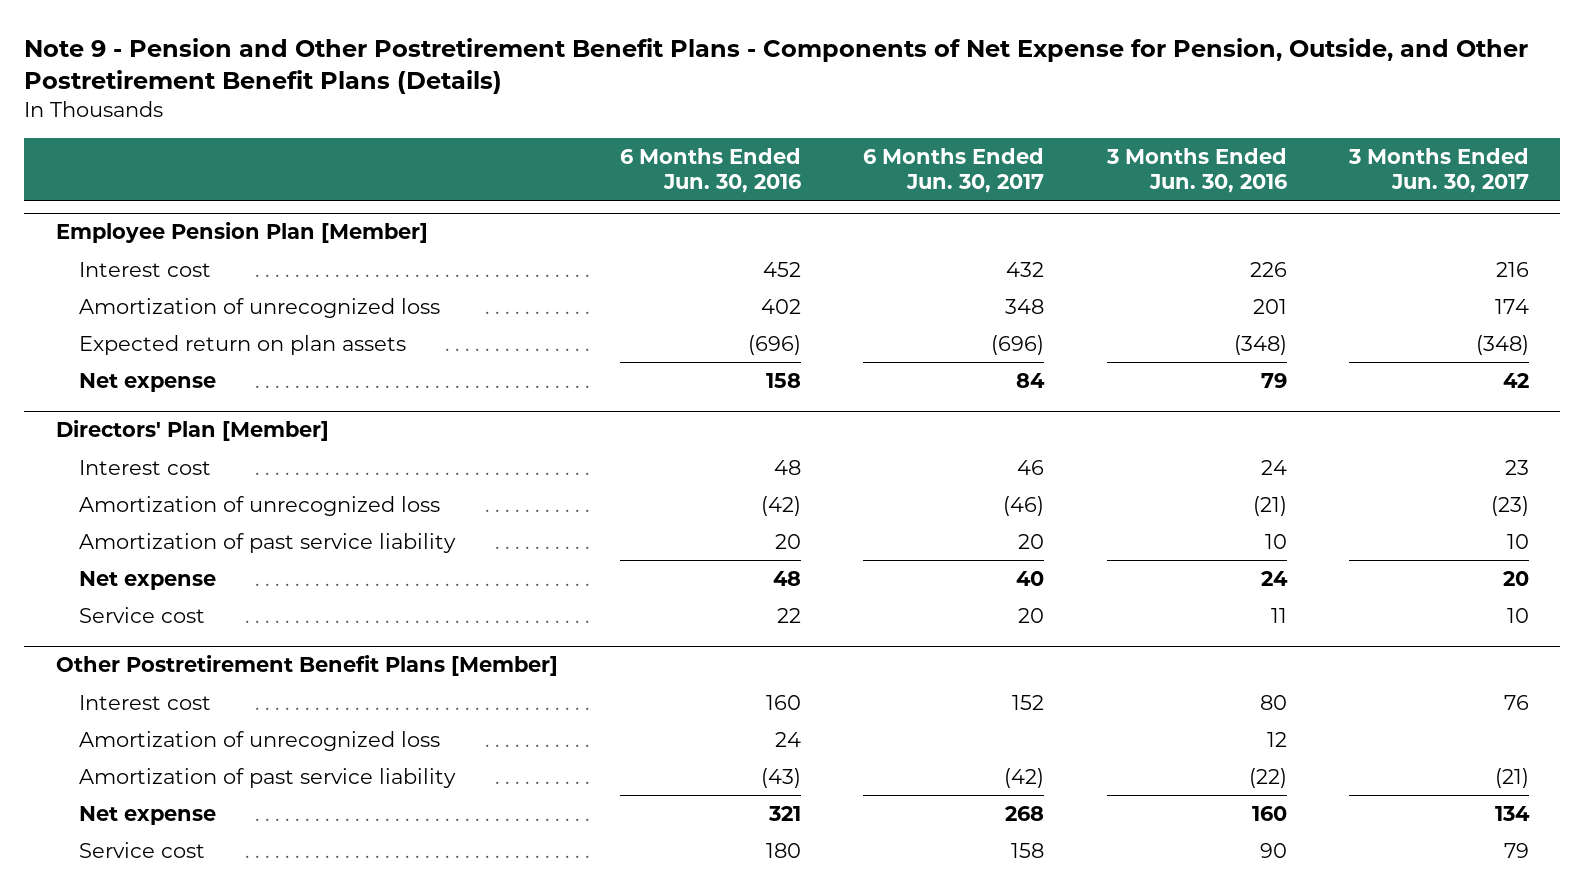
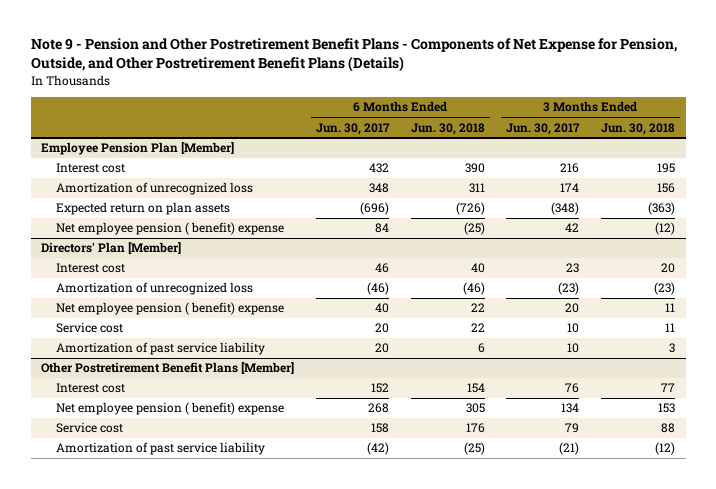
[619,148,801,193] 6 Months Ended Jun. 30, 2016 -> none
[1105,148,1287,193] 3 Months Ended Jun. 30, 2016 -> none
none -> [410,122,485,135] Jun. 30, 2018
none -> [600,122,675,135] Jun. 30, 2018
[79,372,217,392] Net expense -> [55,222,284,236] Net employee pension ( benefit) expense
[79,570,217,590] Net expense -> [55,302,284,316] Net employee pension ( benefit) expense
[79,532,457,553] Amortization of past service liability -> [55,342,265,356] Amortization of past service liability
[79,730,441,751] Amortization of unrecognized loss -> none
[79,805,217,825] Net expense -> [55,402,284,416] Net employee pension ( benefit) expense
[79,767,457,788] Amortization of past service liability -> [55,442,265,456] Amortization of past service liability

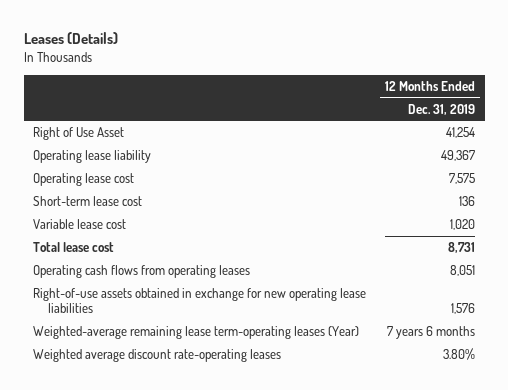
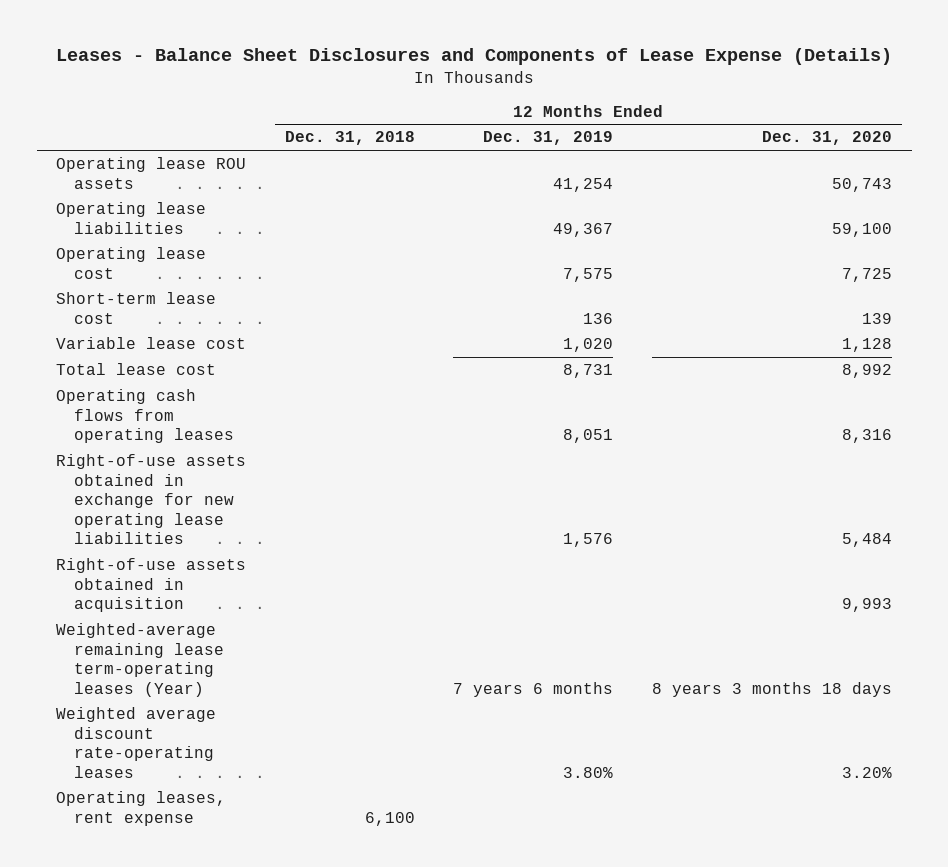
[23,32,118,45] Leases (Details) -> [56,48,893,66] Leases - Balance Sheet Disclosures and Components of Lease Expense (Details)
none -> [284,131,415,146] Dec. 31, 2018
none -> [762,131,893,146] Dec. 31, 2020
[33,127,125,141] Right of Use Asset -> [56,157,247,189] Operating lease ROU assets
[33,150,152,164] Operating lease liability -> [56,202,207,234] Operating lease liabilities
none -> [56,558,247,613] Right-of-use assets obtained in acquisition
none -> [56,791,227,826] Operating leases, rent expense

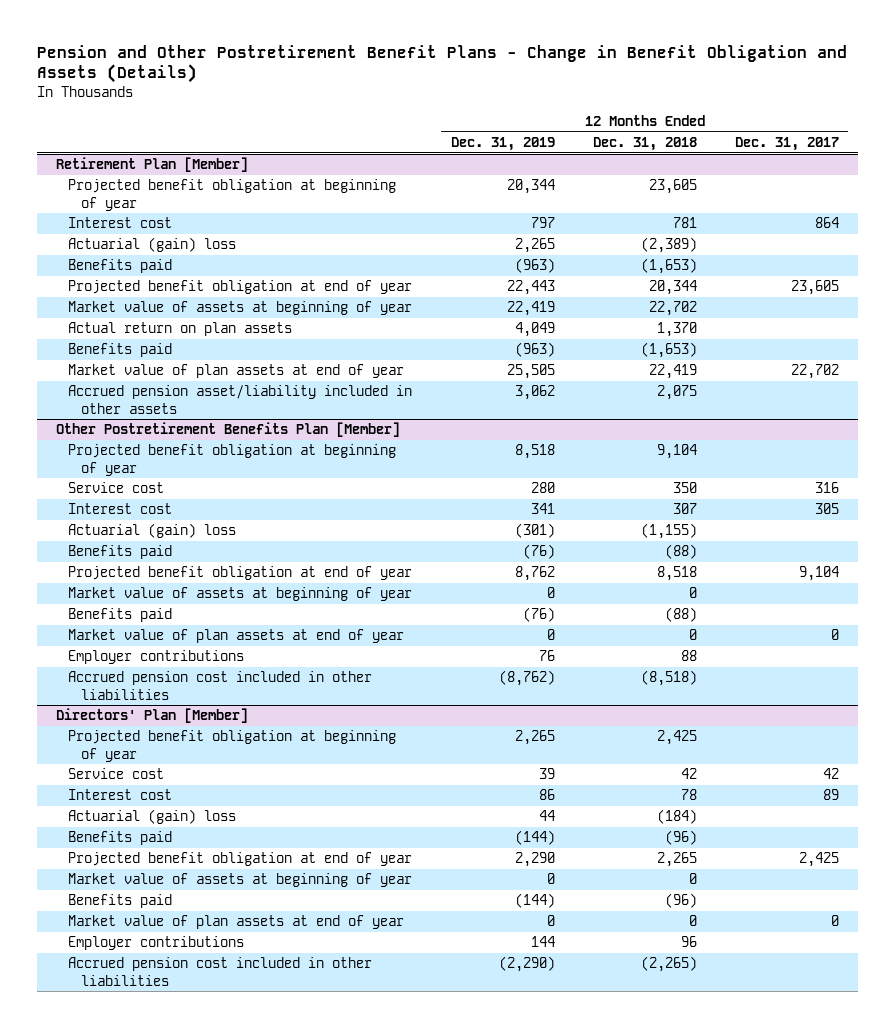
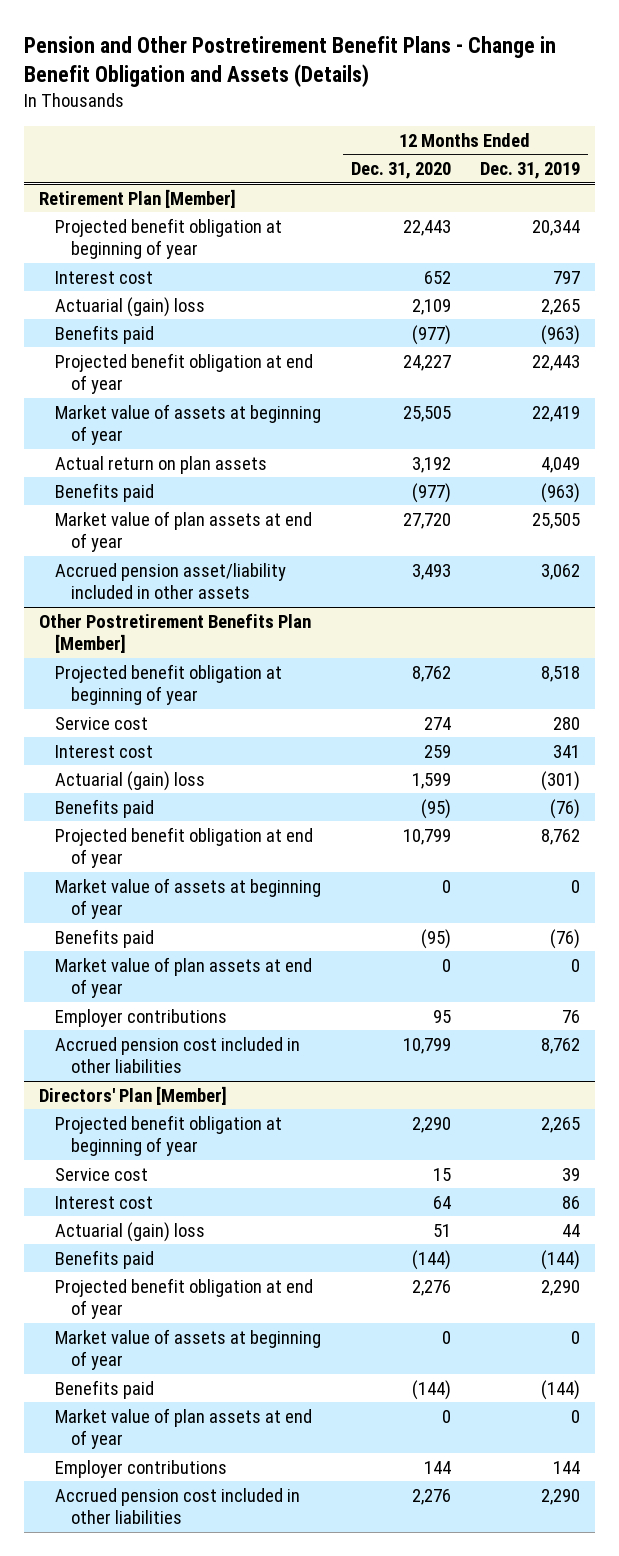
[592,136,697,151] Dec. 31, 2018 -> none
[734,136,839,151] Dec. 31, 2017 -> none
none -> [350,162,451,180] Dec. 31, 2020
[498,670,555,687] (8,762) -> [541,1037,581,1054] 8,762
[498,956,555,973] (2,290) -> [541,1488,581,1505] 2,290

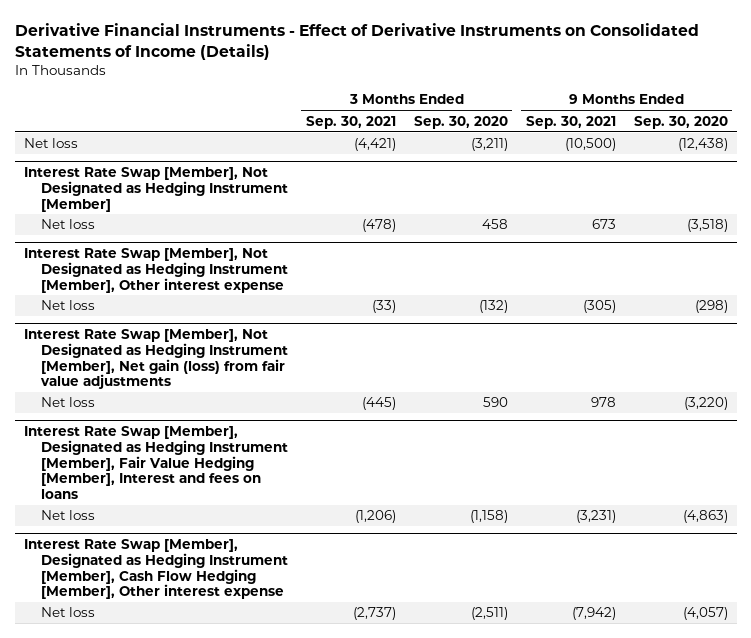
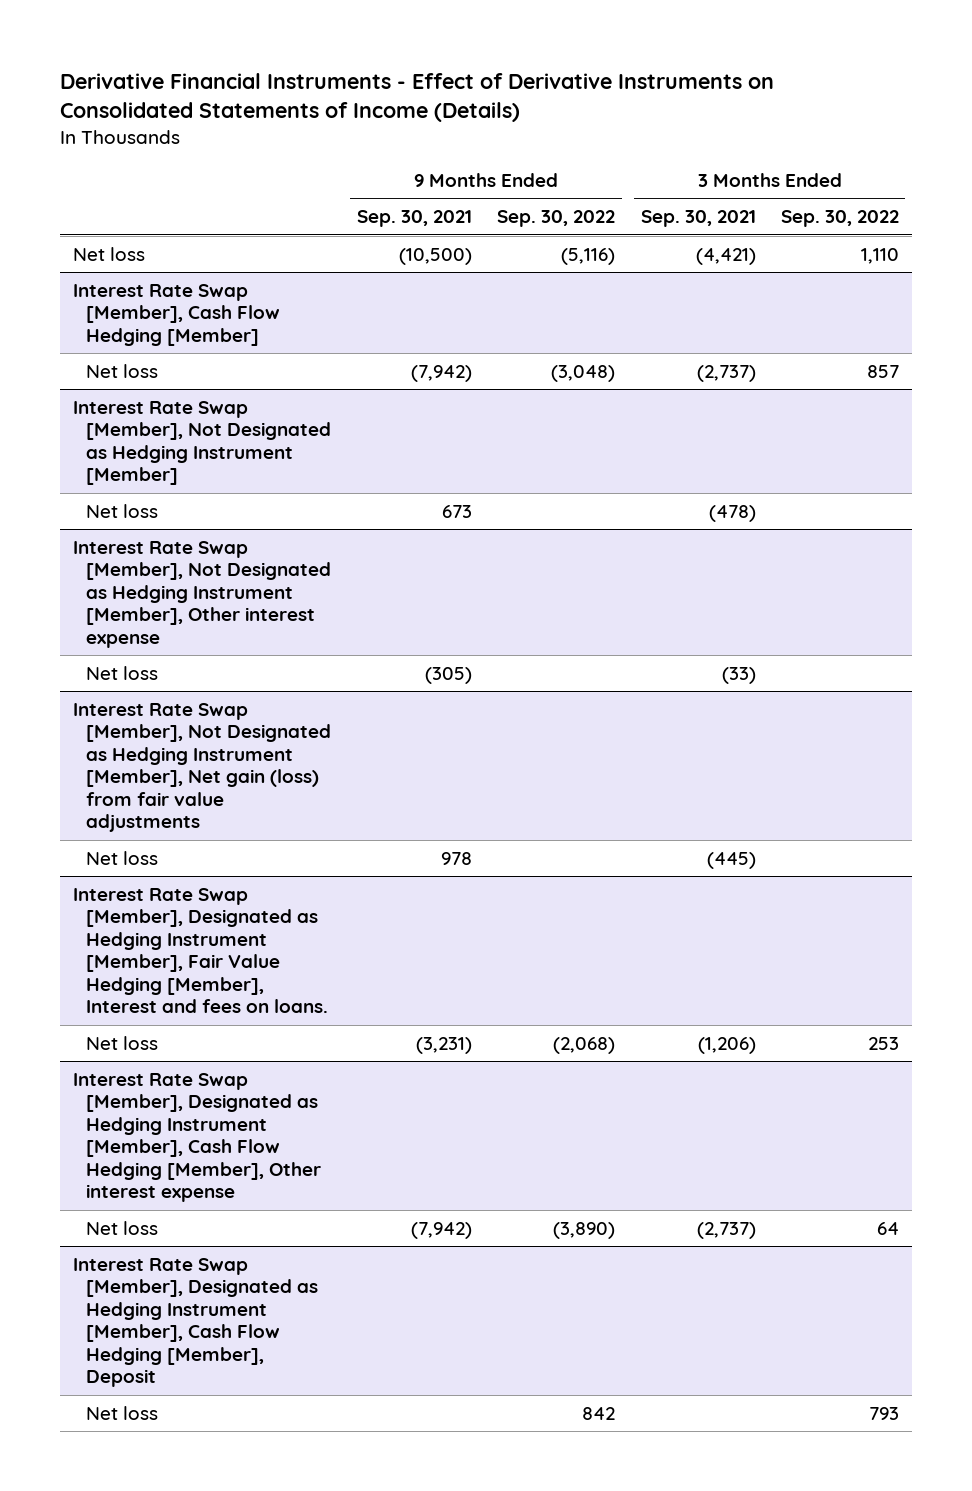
[413,115,508,129] Sep. 30, 2020 -> none
[633,115,728,129] Sep. 30, 2020 -> none
none -> [497,210,616,228] Sep. 30, 2022
none -> [781,210,900,228] Sep. 30, 2022
none -> [72,283,281,346] Interest Rate Swap [Member], Cash Flow Hedging [Member]
none -> [86,363,159,378] Net loss
[23,426,288,499] Interest Rate Swap [Member], Designated as Hedging Instrument [Member], Fair Value Hedging [Member], Interest and fees on loans -> [72,887,329,1014] Interest Rate Swap [Member], Designated as Hedging Instrument [Member], Fair Value Hedging [Member], Interest and fees on loans.
none -> [72,1257,319,1388] Interest Rate Swap [Member], Designated as Hedging Instrument [Member], Cash Flow Hedging [Member], Deposit
none -> [86,1405,159,1420] Net loss

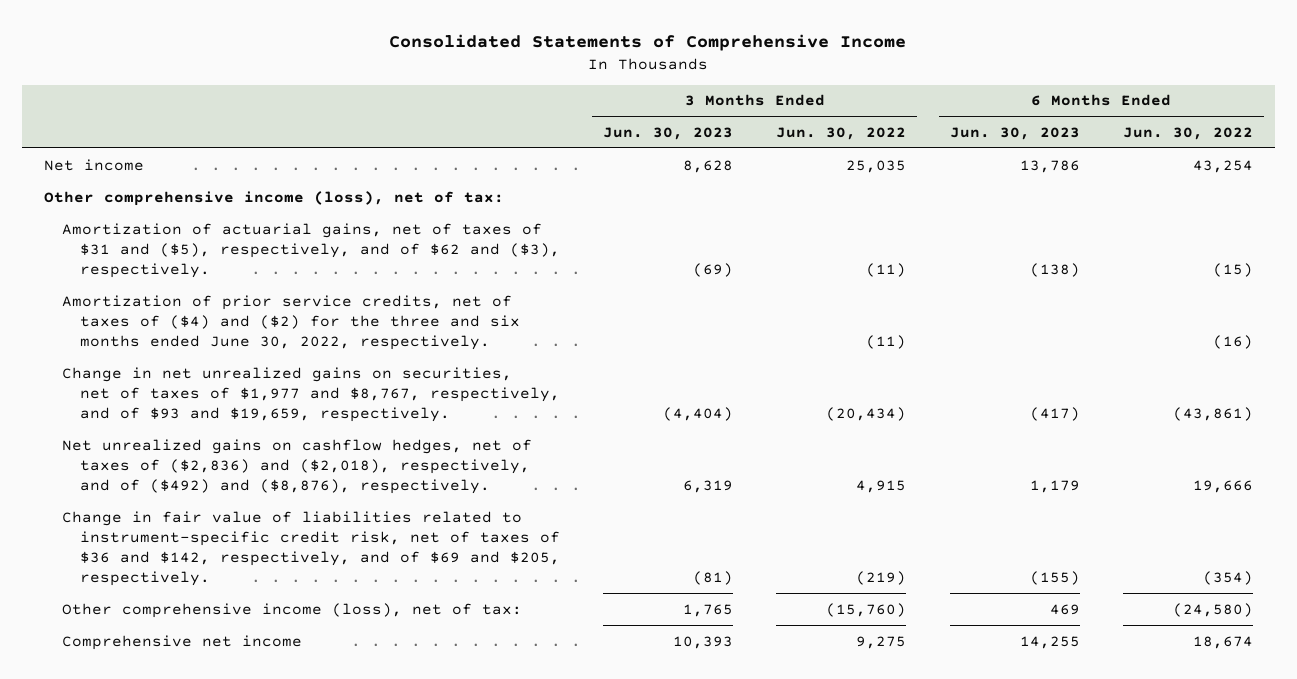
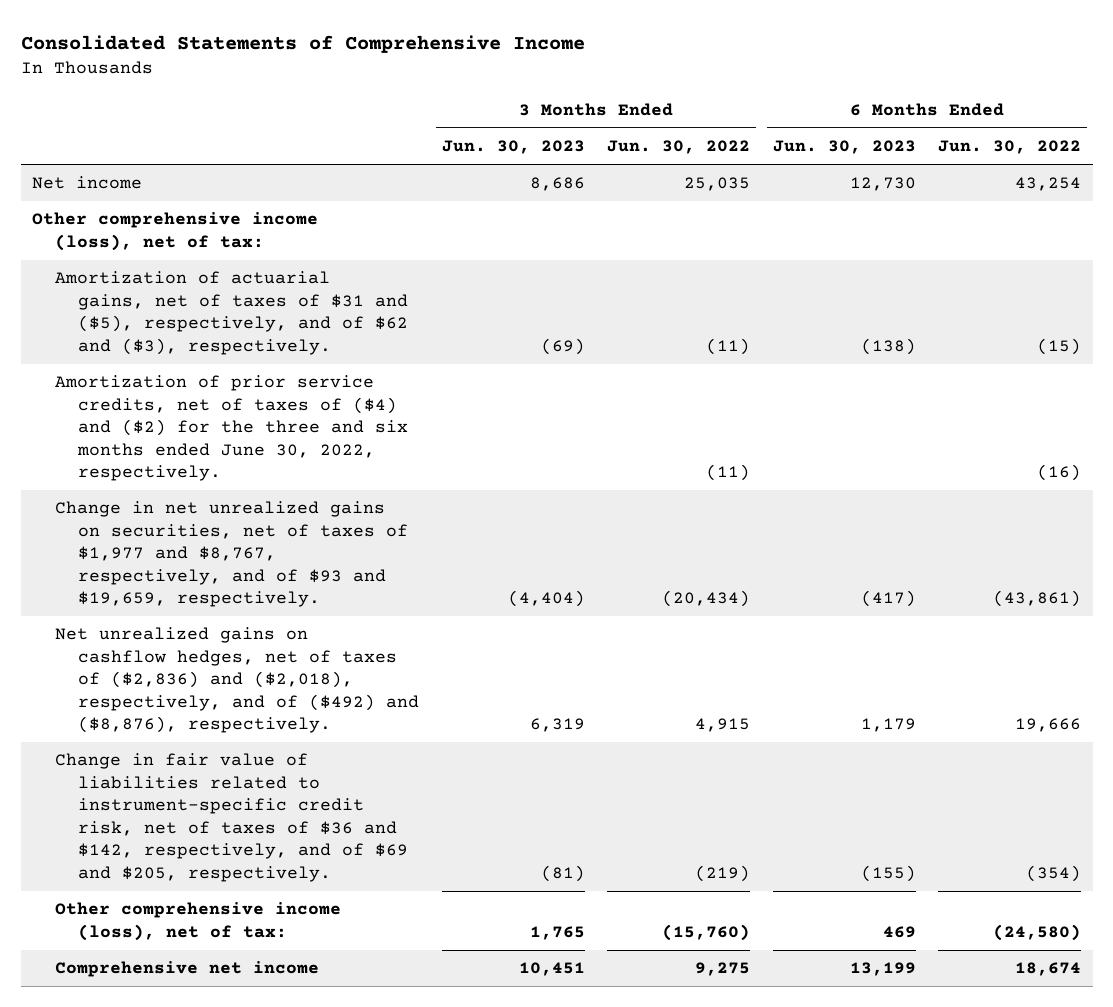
[682,159,733,173] 8,628 -> [529,177,585,192] 8,686
[1019,159,1080,173] 13,786 -> [849,177,916,192] 12,730
[672,635,733,649] 10,393 -> [518,962,585,977] 10,451
[1019,635,1080,649] 14,255 -> [849,962,916,977] 13,199

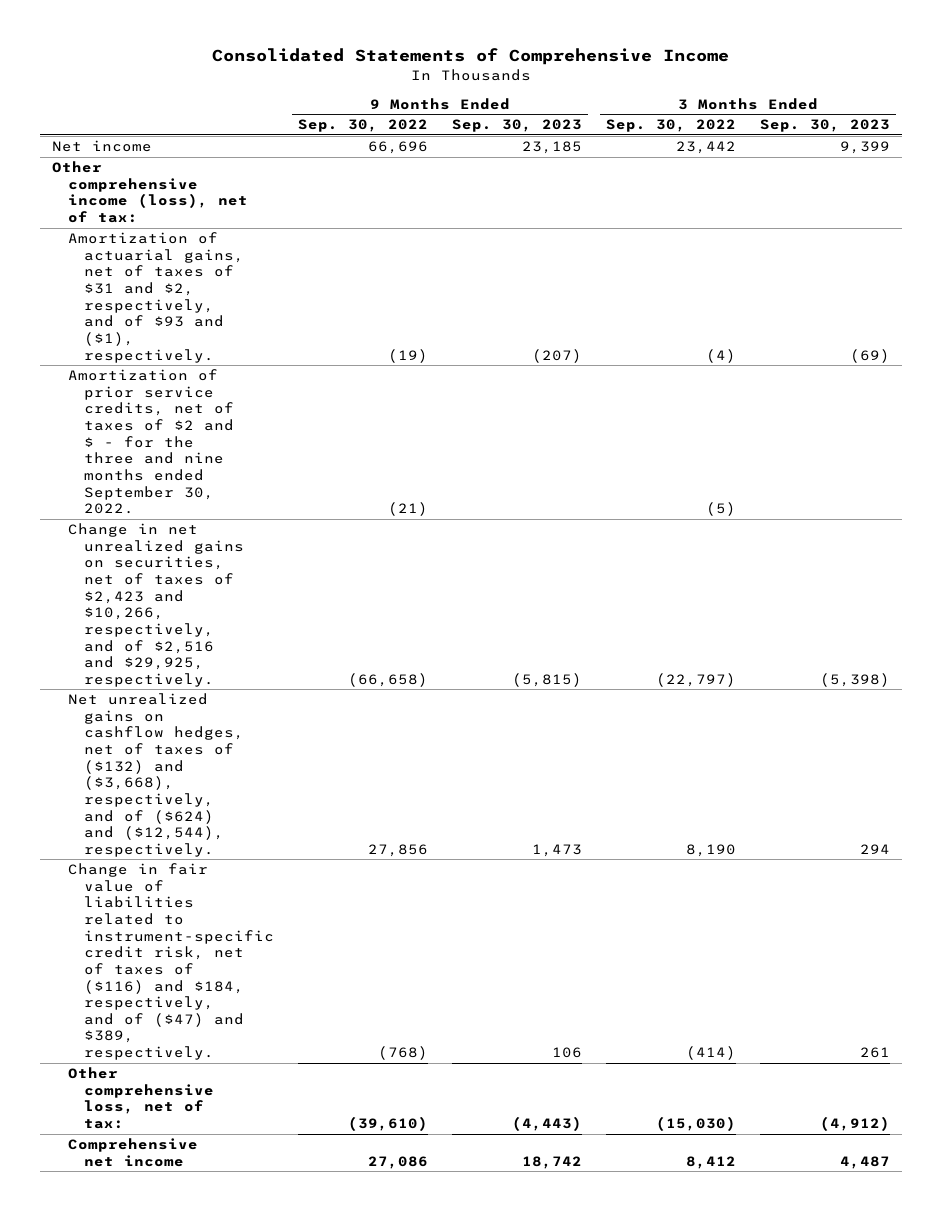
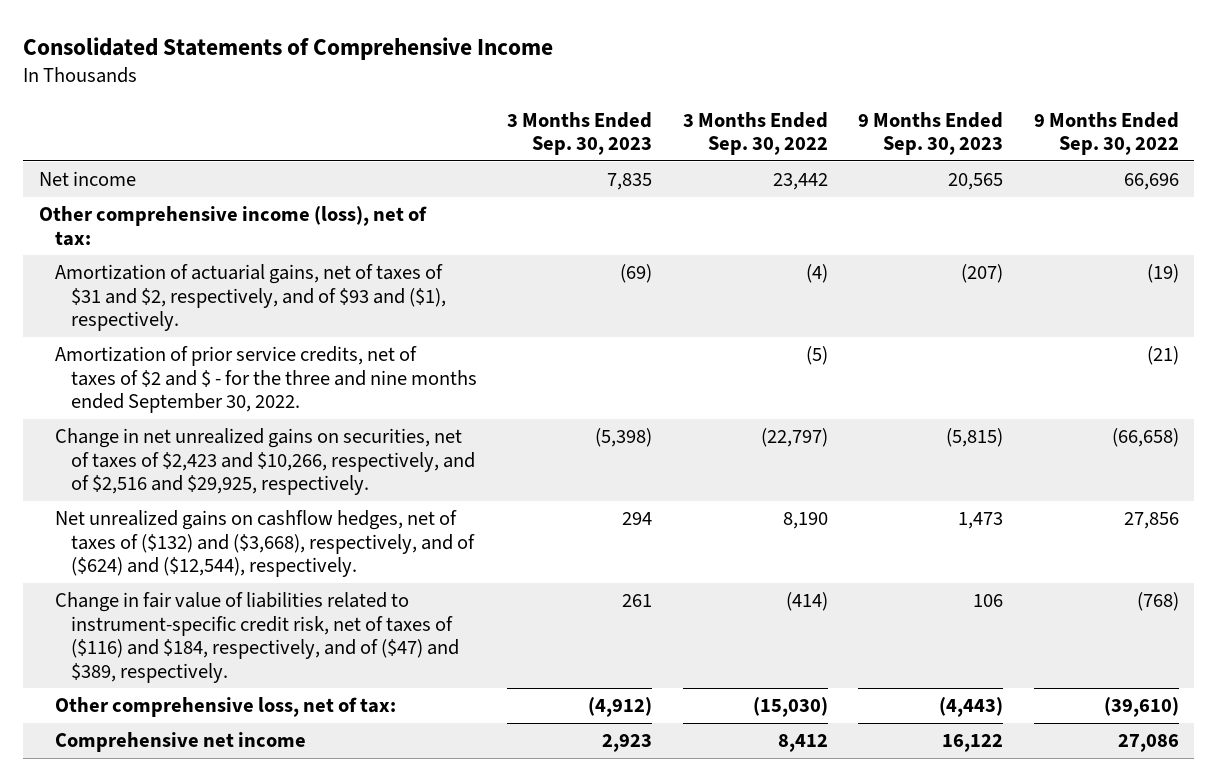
[522,141,583,155] 23,185 -> [948,173,1004,191] 20,565
[840,141,891,155] 9,399 -> [607,173,653,191] 7,835
[522,1155,583,1169] 18,742 -> [942,734,1004,753] 16,122
[840,1155,891,1169] 4,487 -> [602,734,653,753] 2,923

